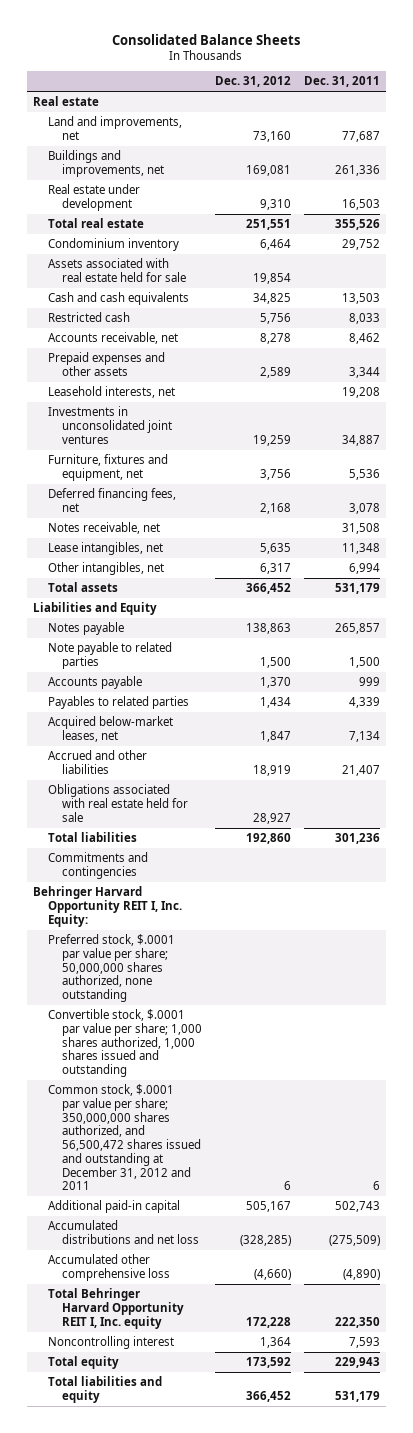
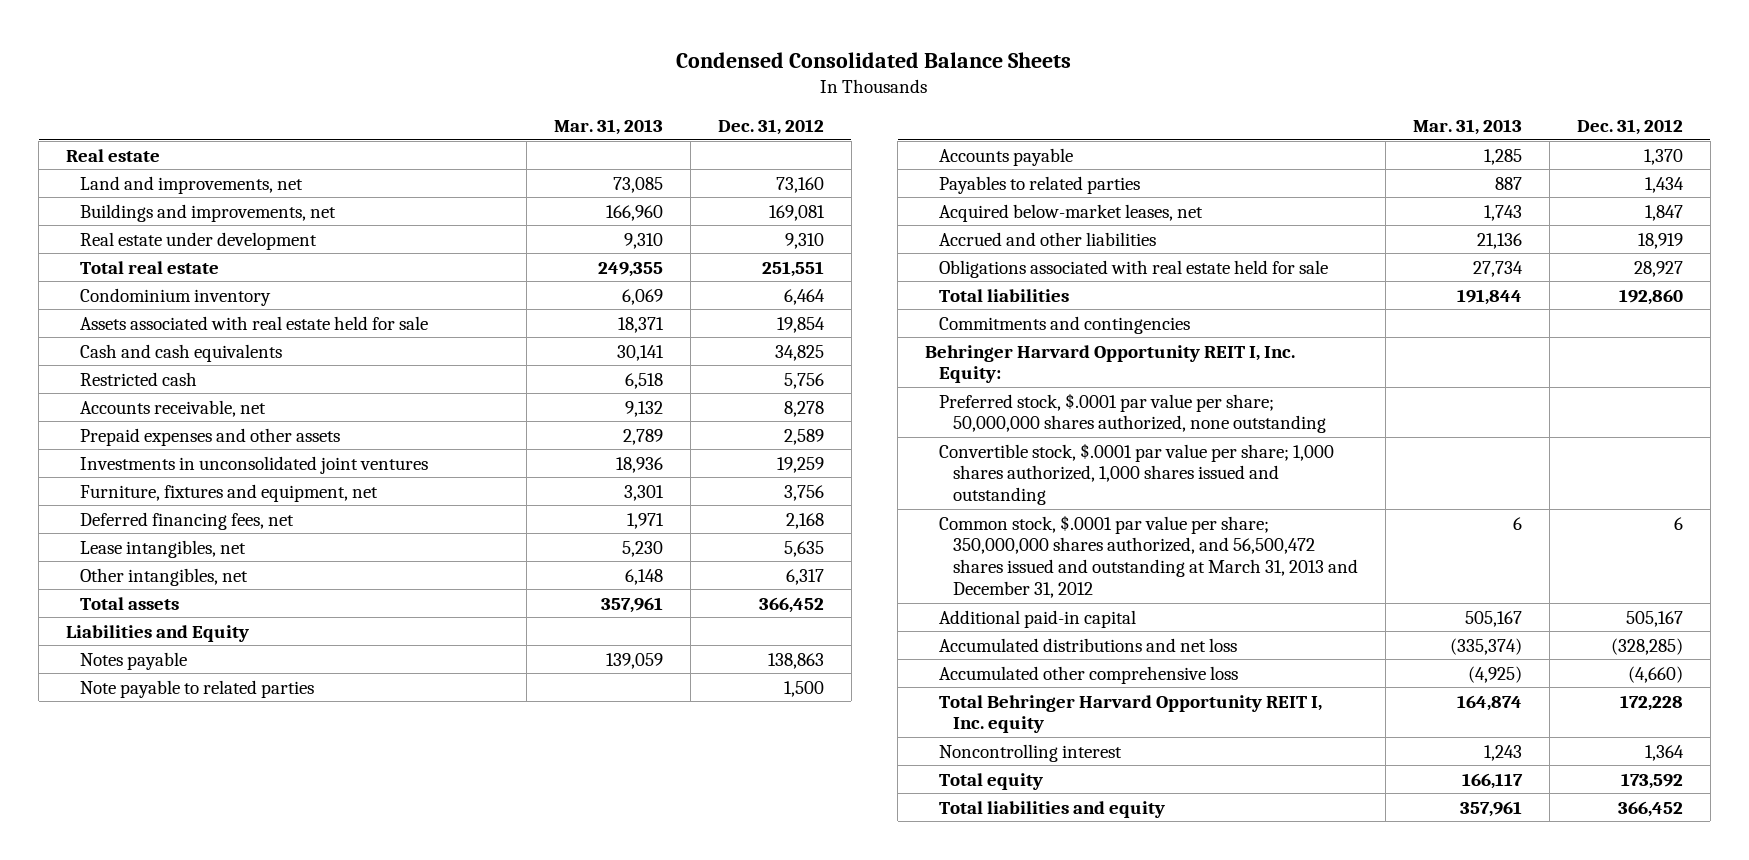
[112,33,301,45] Consolidated Balance Sheets -> [676,51,1072,68] Condensed Consolidated Balance Sheets
[303,76,380,88] Dec. 31, 2011 -> none
none -> [553,119,663,136] Mar. 31, 2013
[47,386,175,399] Leasehold interests, net -> none
[47,522,160,535] Notes receivable, net -> none
[47,1084,201,1191] Common stock, $.0001 par value per share; 350,000,000 shares authorized, and 56,500,472 shares issued and outstanding at December 31, 2012 and 2011 -> [939,514,1359,599] Common stock, $.0001 par value per share; 350,000,000 shares authorized, and 56,500,472 shares issued and outstanding at March 31, 2013 and December 31, 2012

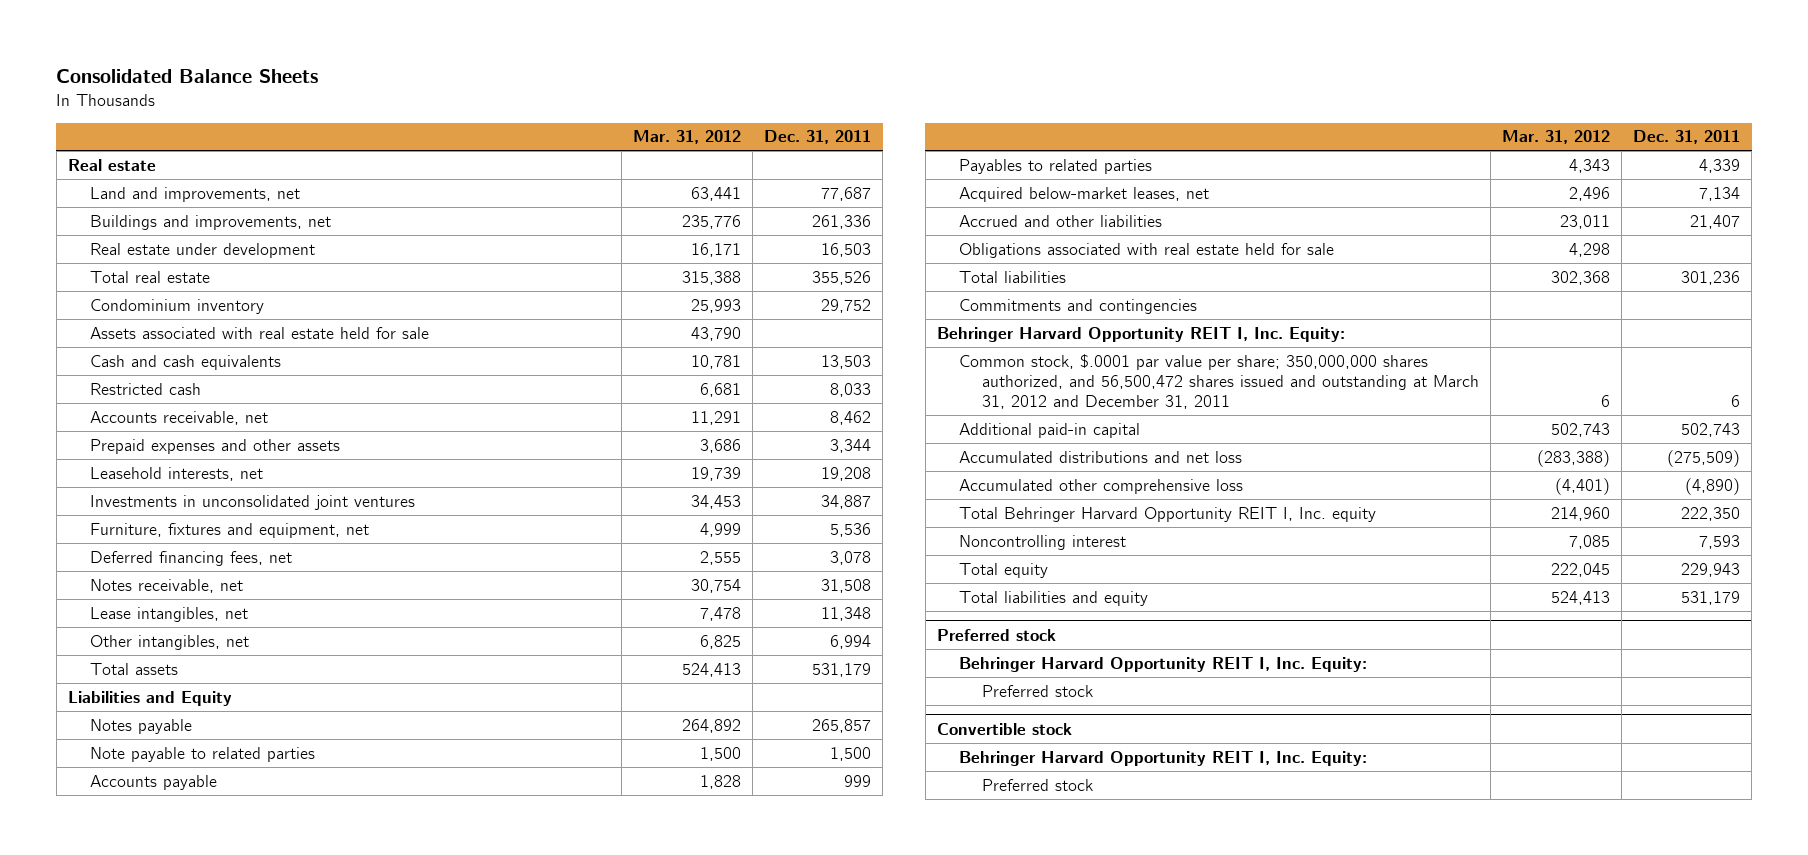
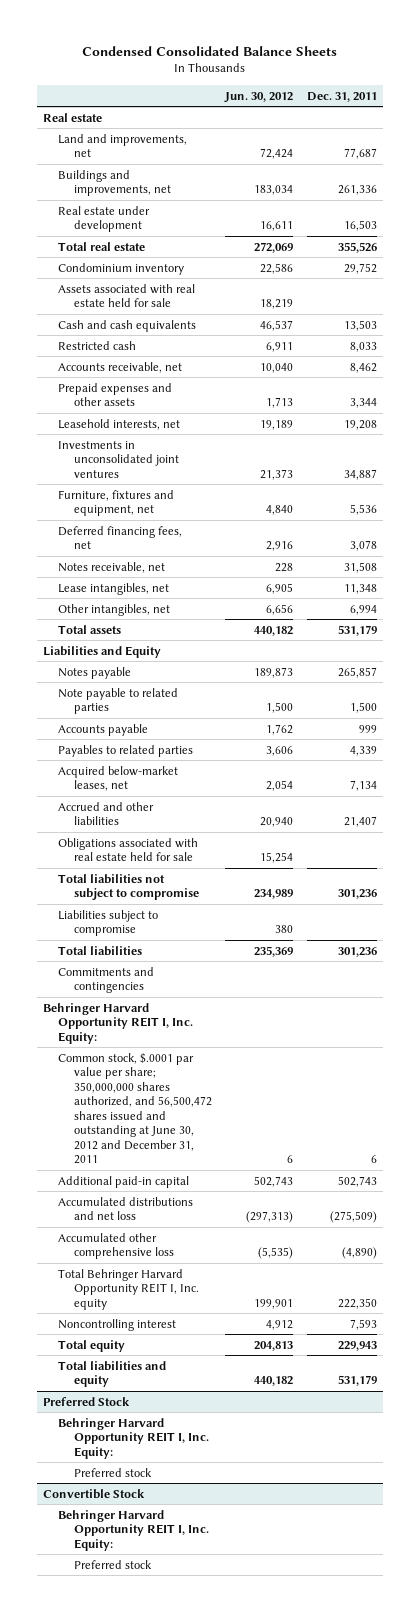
[56,68,319,83] Consolidated Balance Sheets -> [82,45,338,56] Condensed Consolidated Balance Sheets
[632,130,741,145] Mar. 31, 2012 -> none
none -> [224,91,294,103] Jun. 30, 2012
none -> [58,873,199,901] Total liabilities not subject to compromise
none -> [58,909,159,937] Liabilities subject to compromise
[959,353,1479,409] Common stock, $.0001 par value per share; 350,000,000 shares authorized, and 56,500,472 shares issued and outstanding at March 31, 2012 and December 31, 2011 -> [58,1052,212,1165] Common stock, $.0001 par value per share; 350,000,000 shares authorized, and 56,500,472 shares issued and outstanding at June 30, 2012 and December 31, 2011
[936,628,1056,641] Preferred stock -> [43,1396,131,1406] Preferred Stock
[936,722,1072,735] Convertible stock -> [43,1488,146,1499] Convertible Stock

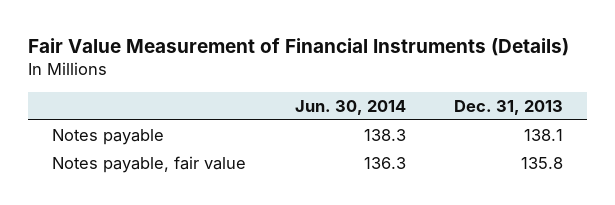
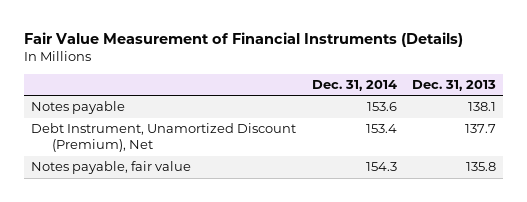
[294,99,406,115] Jun. 30, 2014 -> none
none -> [311,80,397,92] Dec. 31, 2014
none -> [31,123,297,153] Debt Instrument, Unamortized Discount (Premium), Net

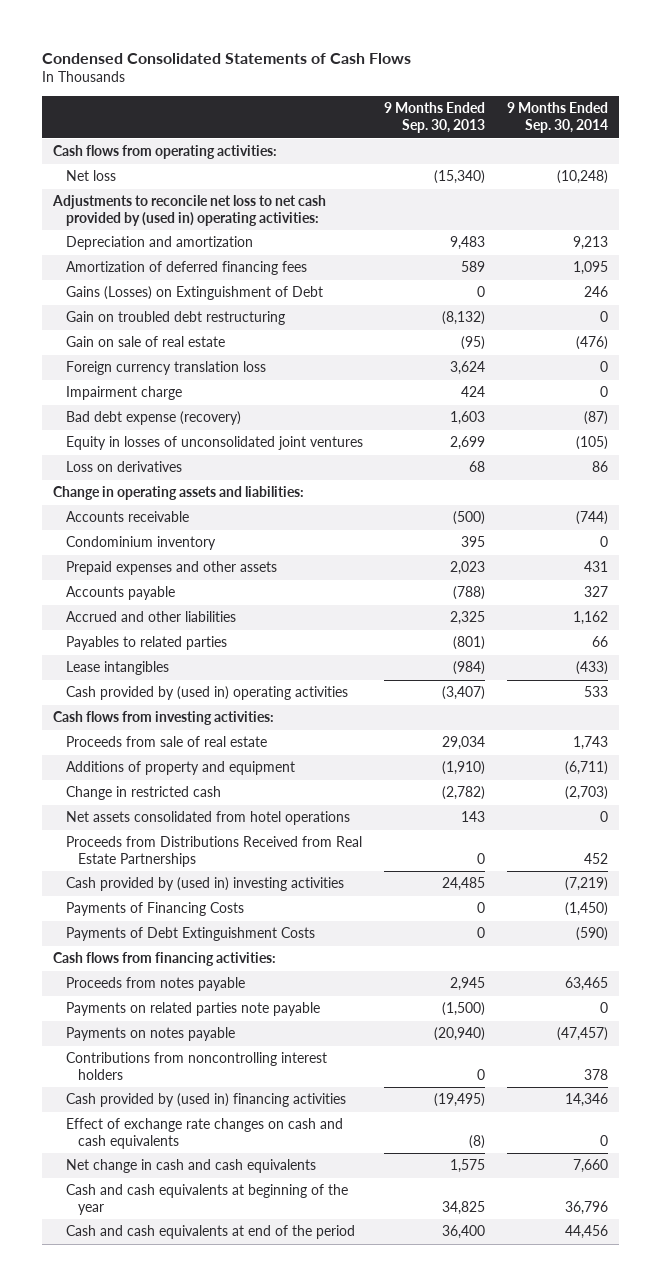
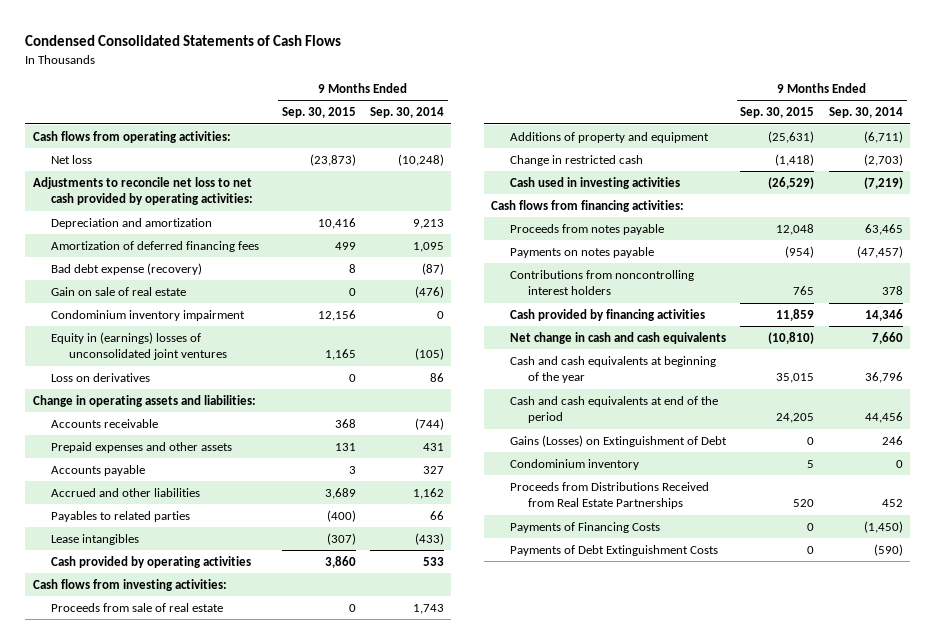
[384,102,486,134] 9 Months Ended Sep. 30, 2013 -> none
none -> [281,107,356,119] Sep. 30, 2015
[52,195,327,227] Adjustments to reconcile net loss to net cash provided by (used in) operating activities: -> [32,177,254,206] Adjustments to reconcile net loss to net cash provided by operating activities:
[65,311,285,326] Gain on troubled debt restructuring -> none
[65,361,266,376] Foreign currency translation loss -> none
[65,386,182,401] Impairment charge -> none
[65,336,225,348] Gain on sale of real estate -> [51,287,187,297] Gain on sale of real estate
none -> [51,310,246,322] Condominium inventory impairment
[65,436,363,451] Equity in losses of unconsolidated joint ventures -> [51,332,228,361] Equity in (earnings) losses of unconsolidated joint ventures
[65,686,348,701] Cash provided by (used in) operating activities -> [51,556,252,569] Cash provided by operating activities
[65,811,350,826] Net assets consolidated from hotel operations -> none
[65,877,344,892] Cash provided by (used in) investing activities -> [509,177,680,190] Cash used in investing activities
[65,1002,320,1017] Payments on related parties note payable -> none
[65,1118,343,1150] Effect of exchange rate changes on cash and cash equivalents -> none
[65,1093,346,1108] Cash provided by (used in) financing activities -> [509,309,705,322] Cash provided by financing activities
[65,286,323,301] Gains (Losses) on Extinguishment of Debt -> [509,435,727,448] Gains (Losses) on Extinguishment of Debt
[65,536,216,551] Condominium inventory -> [509,459,639,471] Condominium inventory
[65,836,362,868] Proceeds from Distributions Received from Real Estate Partnerships -> [509,482,709,510] Proceeds from Distributions Received from Real Estate Partnerships
[65,902,244,917] Payments of Financing Costs -> [509,522,660,534] Payments of Financing Costs
[65,927,315,942] Payments of Debt Extinguishment Costs -> [509,545,718,557] Payments of Debt Extinguishment Costs

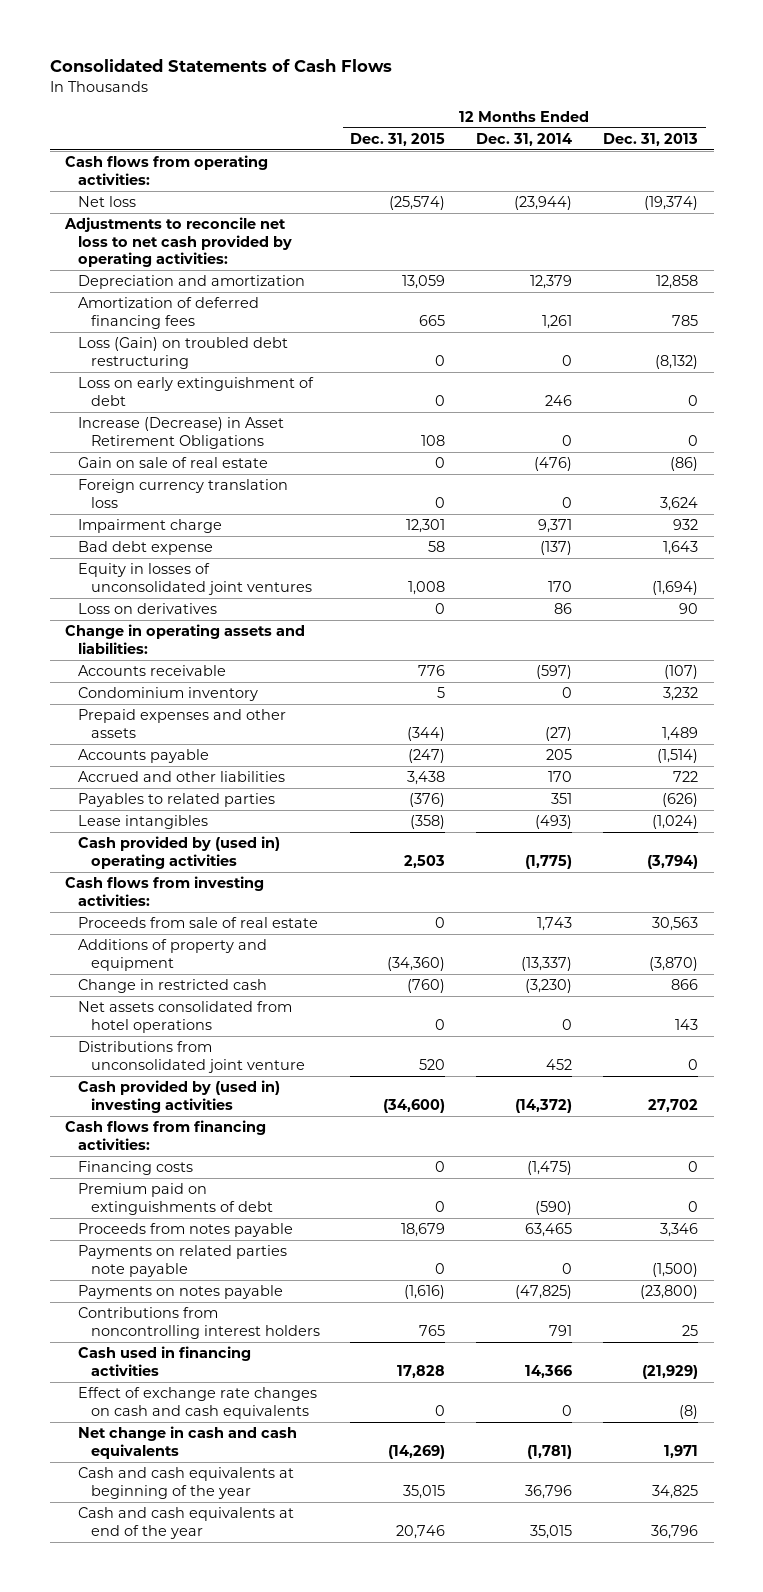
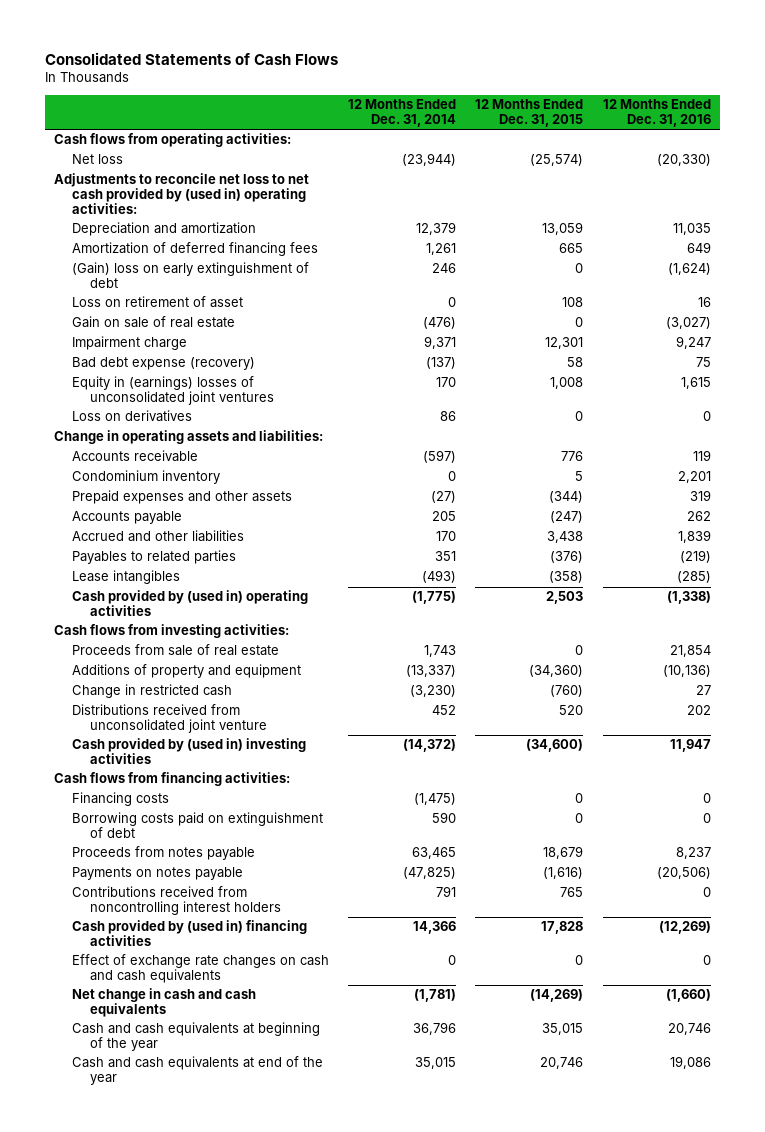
[603,132,699,146] Dec. 31, 2013 -> none
none -> [602,99,711,128] 12 Months Ended Dec. 31, 2016
[64,217,292,268] Adjustments to reconcile net loss to net cash provided by operating activities: -> [54,173,310,215] Adjustments to reconcile net loss to net cash provided by (used in) operating activities:
[77,337,288,369] Loss (Gain) on troubled debt restructuring -> none
[77,377,314,406] Loss on early extinguishment of debt -> [72,262,310,289] (Gain) loss on early extinguishment of debt
[77,417,284,449] Increase (Decrease) in Asset Retirement Obligations -> [72,296,244,309] Loss on retirement of asset
[77,479,288,508] Foreign currency translation loss -> none
[77,541,213,556] Bad debt expense -> [72,357,256,371] Bad debt expense (recovery)
[77,563,312,595] Equity in losses of unconsolidated joint ventures -> [72,376,274,406] Equity in (earnings) losses of unconsolidated joint ventures
[77,1001,292,1033] Net assets consolidated from hotel operations -> none
[77,1041,305,1073] Distributions from unconsolidated joint venture -> [72,704,267,734] Distributions received from unconsolidated joint venture
[77,1183,273,1215] Premium paid on extinguishments of debt -> [72,812,324,839] Borrowing costs paid on extinguishment of debt
[535,1200,573,1215] (590) -> [432,812,457,824] 590
[77,1245,287,1277] Payments on related parties note payable -> none
[77,1307,320,1339] Contributions from noncontrolling interest holders -> [72,886,281,916] Contributions received from noncontrolling interest holders
[77,1346,251,1376] Cash used in financing activities -> [72,920,308,947] Cash provided by (used in) financing activities

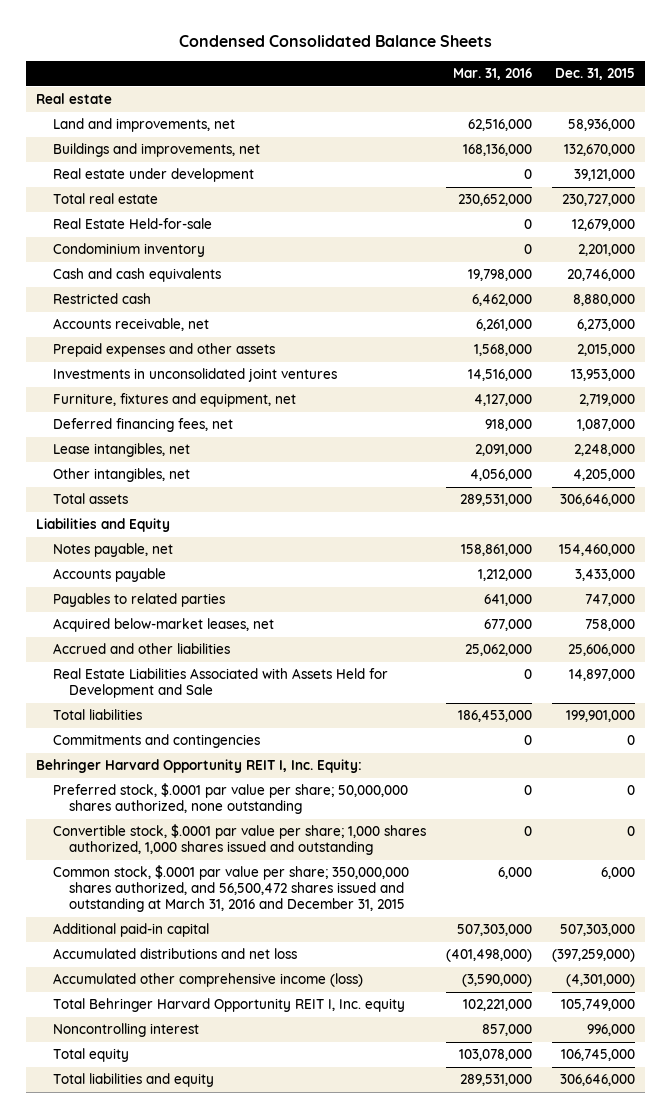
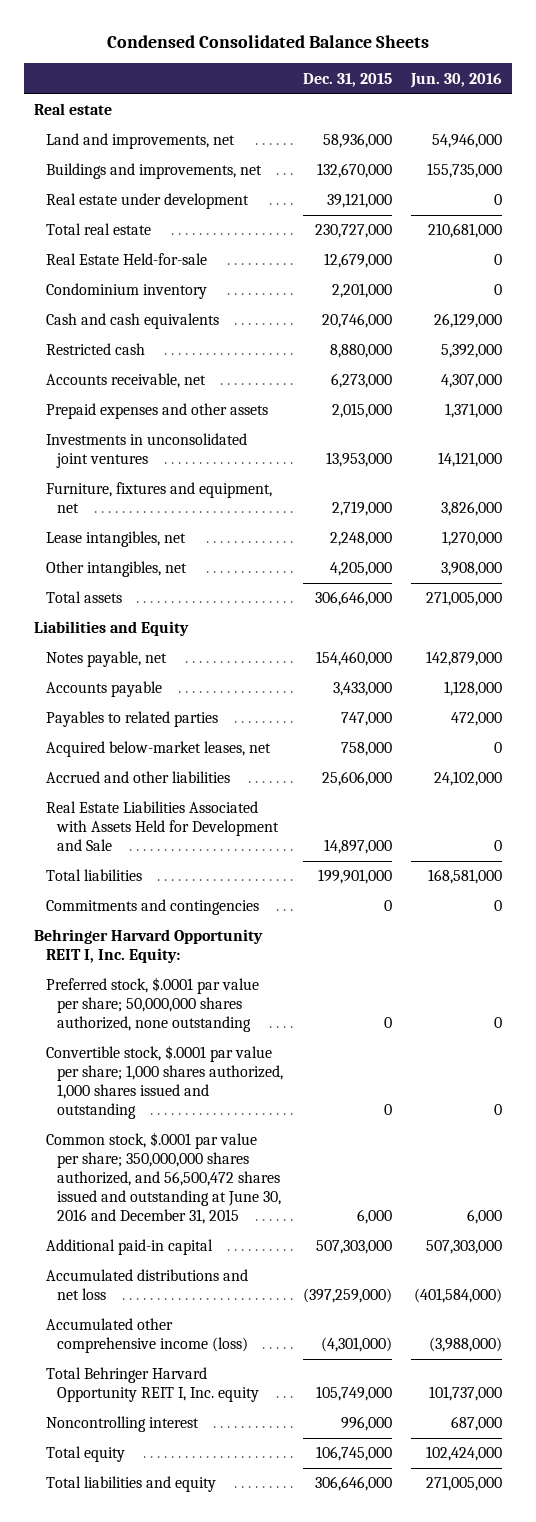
[452,68,532,81] Mar. 31, 2016 -> none
none -> [409,72,502,88] Jun. 30, 2016
[52,418,233,433] Deferred financing fees, net -> none
[52,865,409,913] Common stock, $.0001 par value per share; 350,000,000 shares authorized, and 56,500,472 shares issued and outstanding at March 31, 2016 and December 31, 2015 -> [45,1132,282,1225] Common stock, $.0001 par value per share; 350,000,000 shares authorized, and 56,500,472 shares issued and outstanding at June 30, 2016 and December 31, 2015

